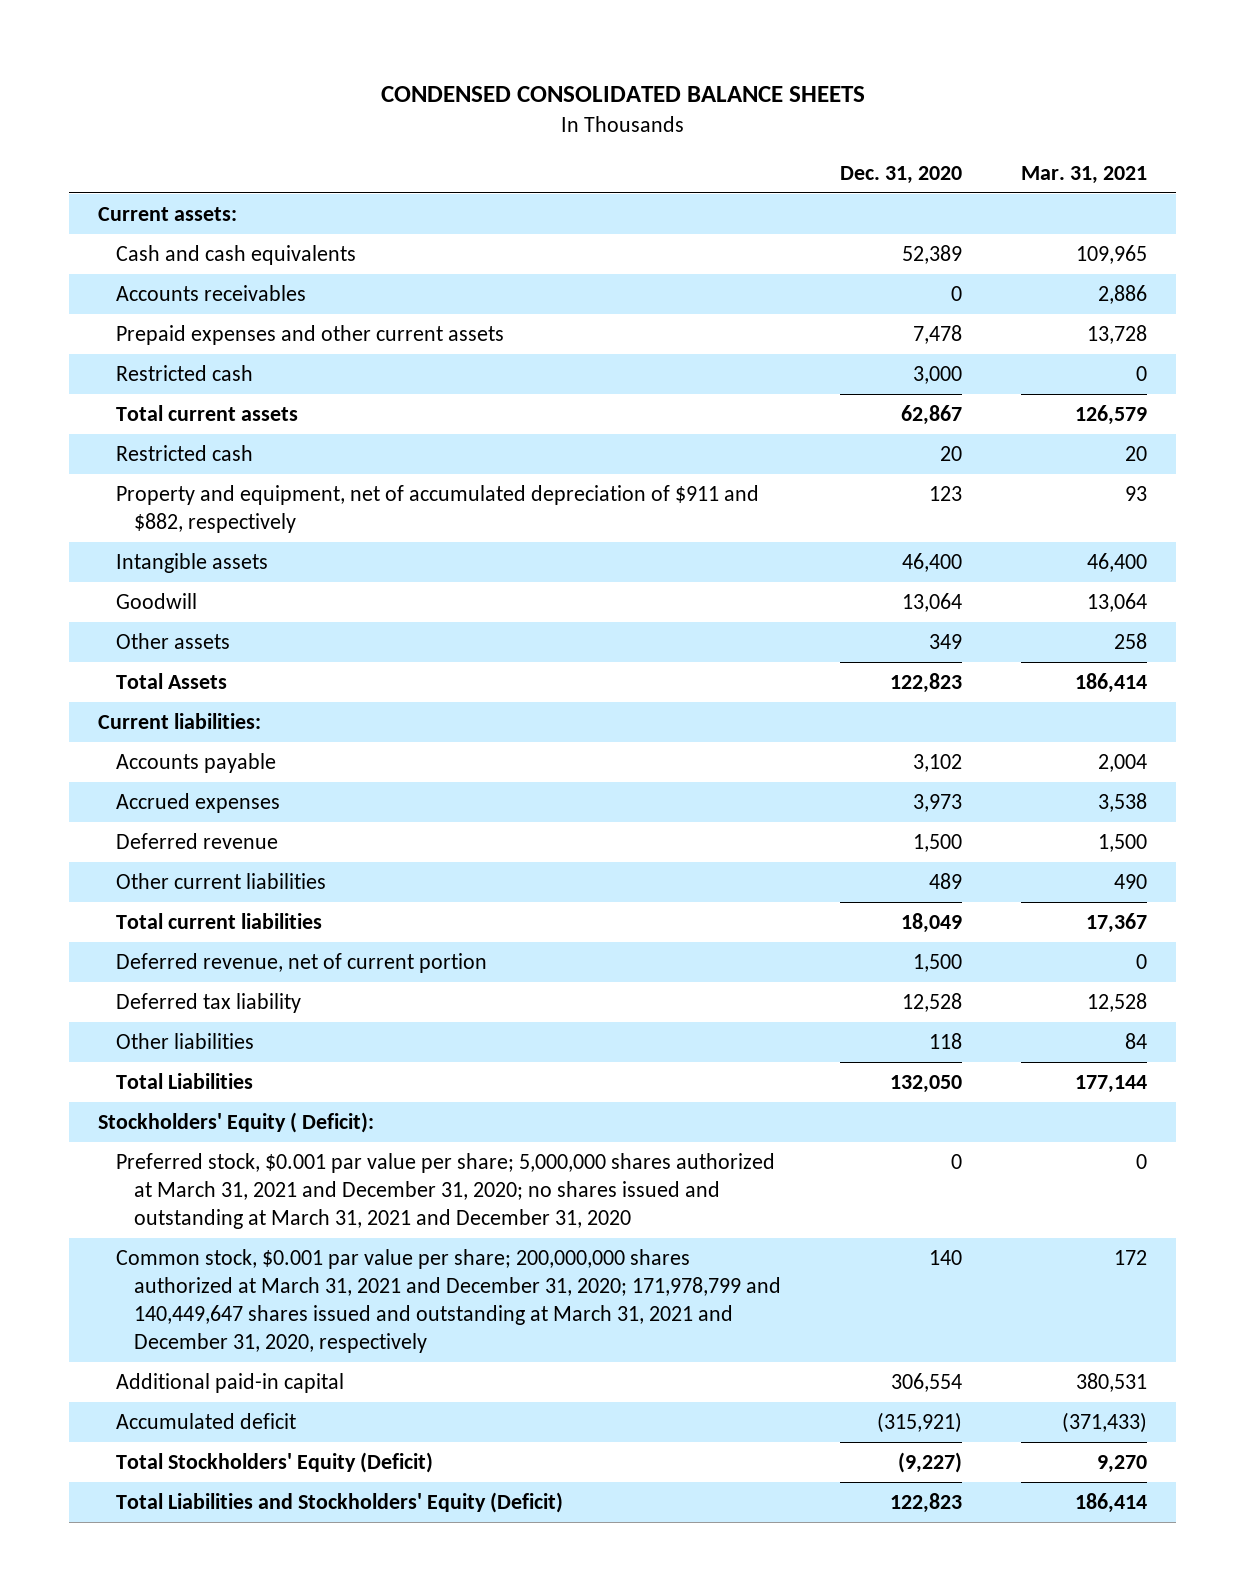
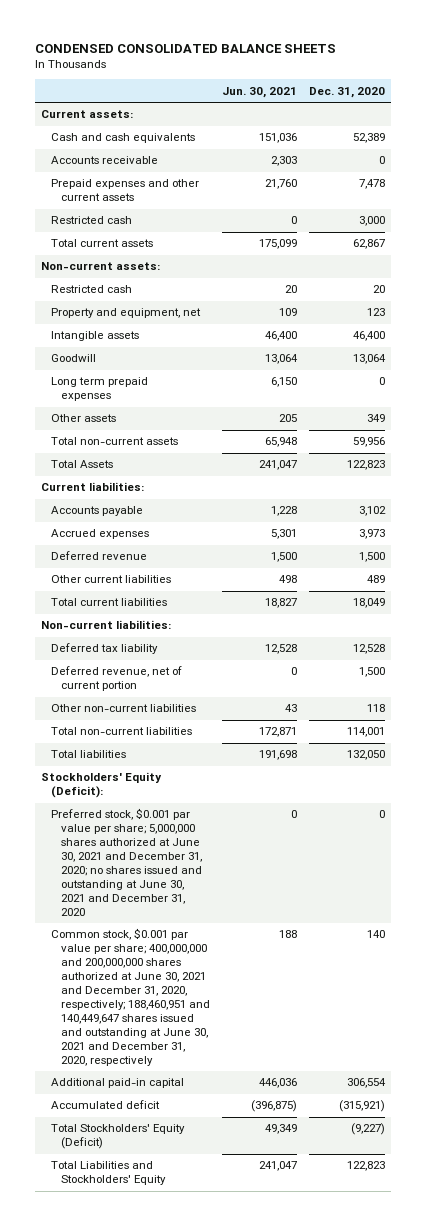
[1020,166,1147,185] Mar. 31, 2021 -> none
none -> [222,86,298,98] Jun. 30, 2021
[116,284,307,301] Accounts receivables -> [51,156,159,165] Accounts receivable
none -> [40,262,160,271] Non-current assets:
[116,484,760,533] Property and equipment, net of accumulated depreciation of $911 and $882, respectively -> [51,308,202,319] Property and equipment, net
none -> [51,377,149,402] Long term prepaid expenses
none -> [51,437,179,446] Total non-current assets
none -> [40,620,171,630] Non-current liabilities:
[116,952,488,973] Deferred revenue, net of current portion -> [51,666,183,692] Deferred revenue, net of current portion
[116,1032,255,1049] Other liabilities -> [51,704,197,713] Other non-current liabilities
none -> [51,727,193,736] Total non-current liabilities
[116,1072,254,1089] Total Liabilities -> [51,750,127,759] Total liabilities
[98,1111,375,1133] Stockholders' Equity ( Deficit): -> [40,772,162,799] Stockholders' Equity (Deficit):
[116,1152,776,1229] Preferred stock, $0.001 par value per share; 5,000,000 shares authorized at March 31, 2021 and December 31, 2020; no shares issued and outstanding at March 31, 2021 and December 31, 2020 -> [51,808,203,916] Preferred stock, $0.001 par value per share; 5,000,000 shares authorized at June 30, 2021 and December 31, 2020; no shares issued and outstanding at June 30, 2021 and December 31, 2020
[116,1248,782,1354] Common stock, $0.001 par value per share; 200,000,000 shares authorized at March 31, 2021 and December 31, 2020; 171,978,799 and 140,449,647 shares issued and outstanding at March 31, 2021 and December 31, 2020, respectively -> [51,928,211,1066] Common stock, $0.001 par value per share; 400,000,000 and 200,000,000 shares authorized at June 30, 2021 and December 31, 2020, respectively; 188,460,951 and 140,449,647 shares issued and outstanding at June 30, 2021 and December 31, 2020, respectively
[116,1491,564,1513] Total Liabilities and Stockholders' Equity (Deficit) -> [51,1161,167,1186] Total Liabilities and Stockholders' Equity

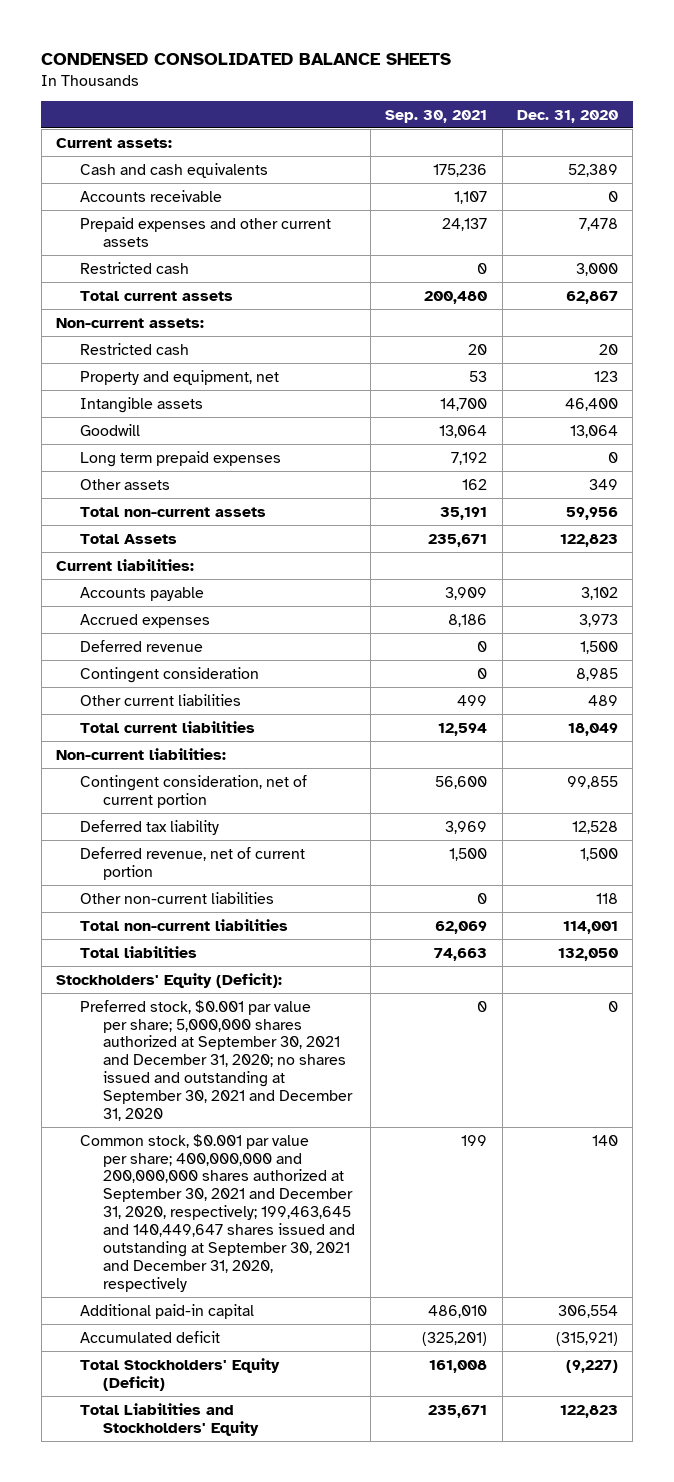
[222,86,298,98] Jun. 30, 2021 -> none
none -> [385,109,488,123] Sep. 30, 2021
none -> [79,666,259,683] Contingent consideration
none -> [79,774,307,808] Contingent consideration, net of current portion
[51,808,203,916] Preferred stock, $0.001 par value per share; 5,000,000 shares authorized at June 30, 2021 and December 31, 2020; no shares issued and outstanding at June 30, 2021 and December 31, 2020 -> [79,999,354,1122] Preferred stock, $0.001 par value per share; 5,000,000 shares authorized at September 30, 2021 and December 31, 2020; no shares issued and outstanding at September 30, 2021 and December 31, 2020
[51,928,211,1066] Common stock, $0.001 par value per share; 400,000,000 and 200,000,000 shares authorized at June 30, 2021 and December 31, 2020, respectively; 188,460,951 and 140,449,647 shares issued and outstanding at June 30, 2021 and December 31, 2020, respectively -> [79,1133,356,1292] Common stock, $0.001 par value per share; 400,000,000 and 200,000,000 shares authorized at September 30, 2021 and December 31, 2020, respectively; 199,463,645 and 140,449,647 shares issued and outstanding at September 30, 2021 and December 31, 2020, respectively

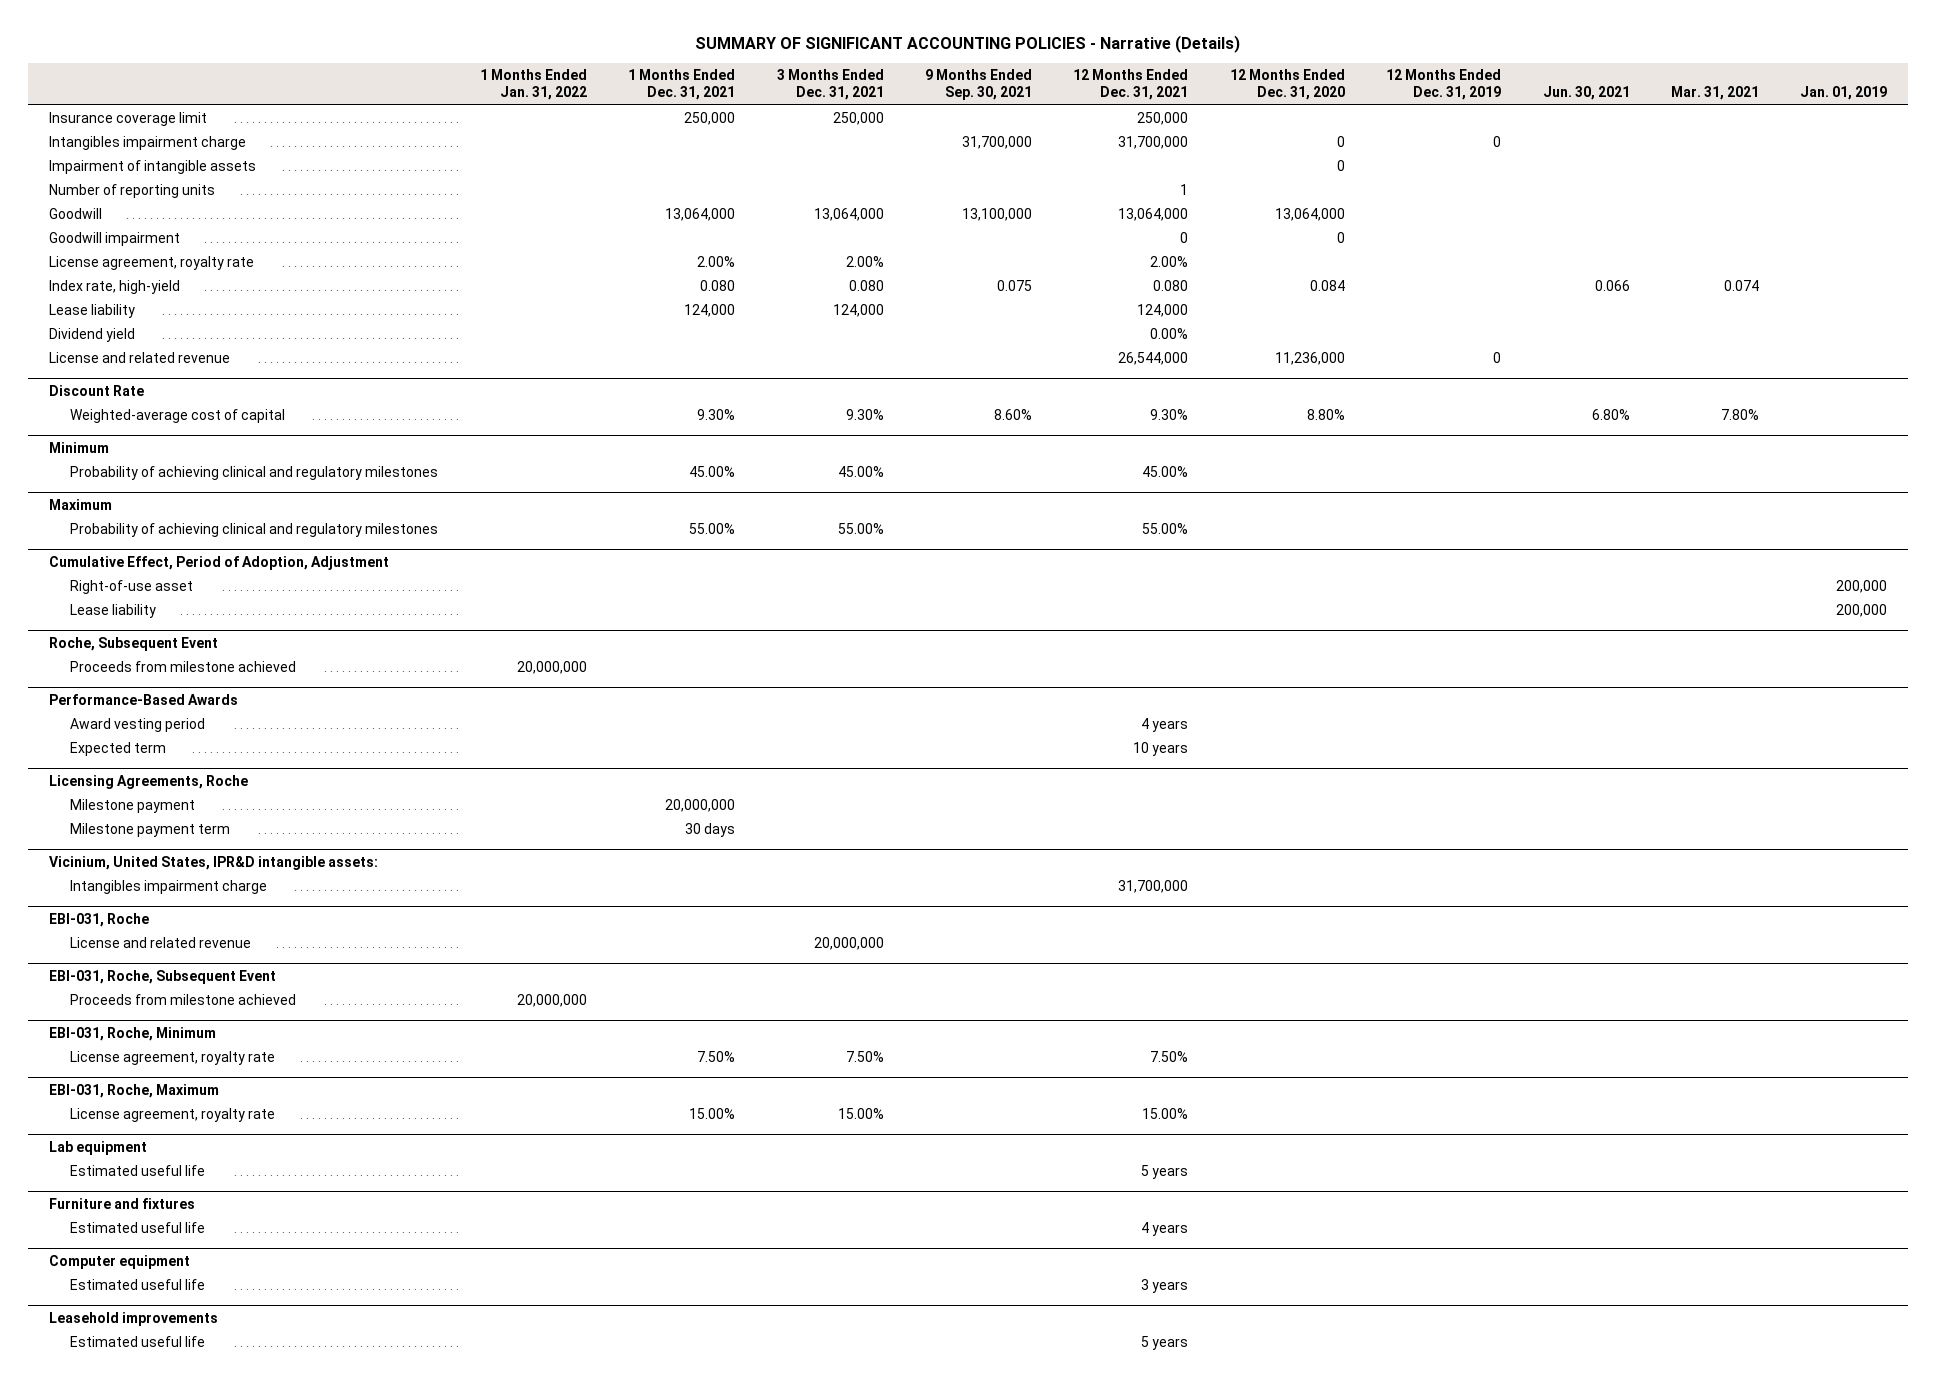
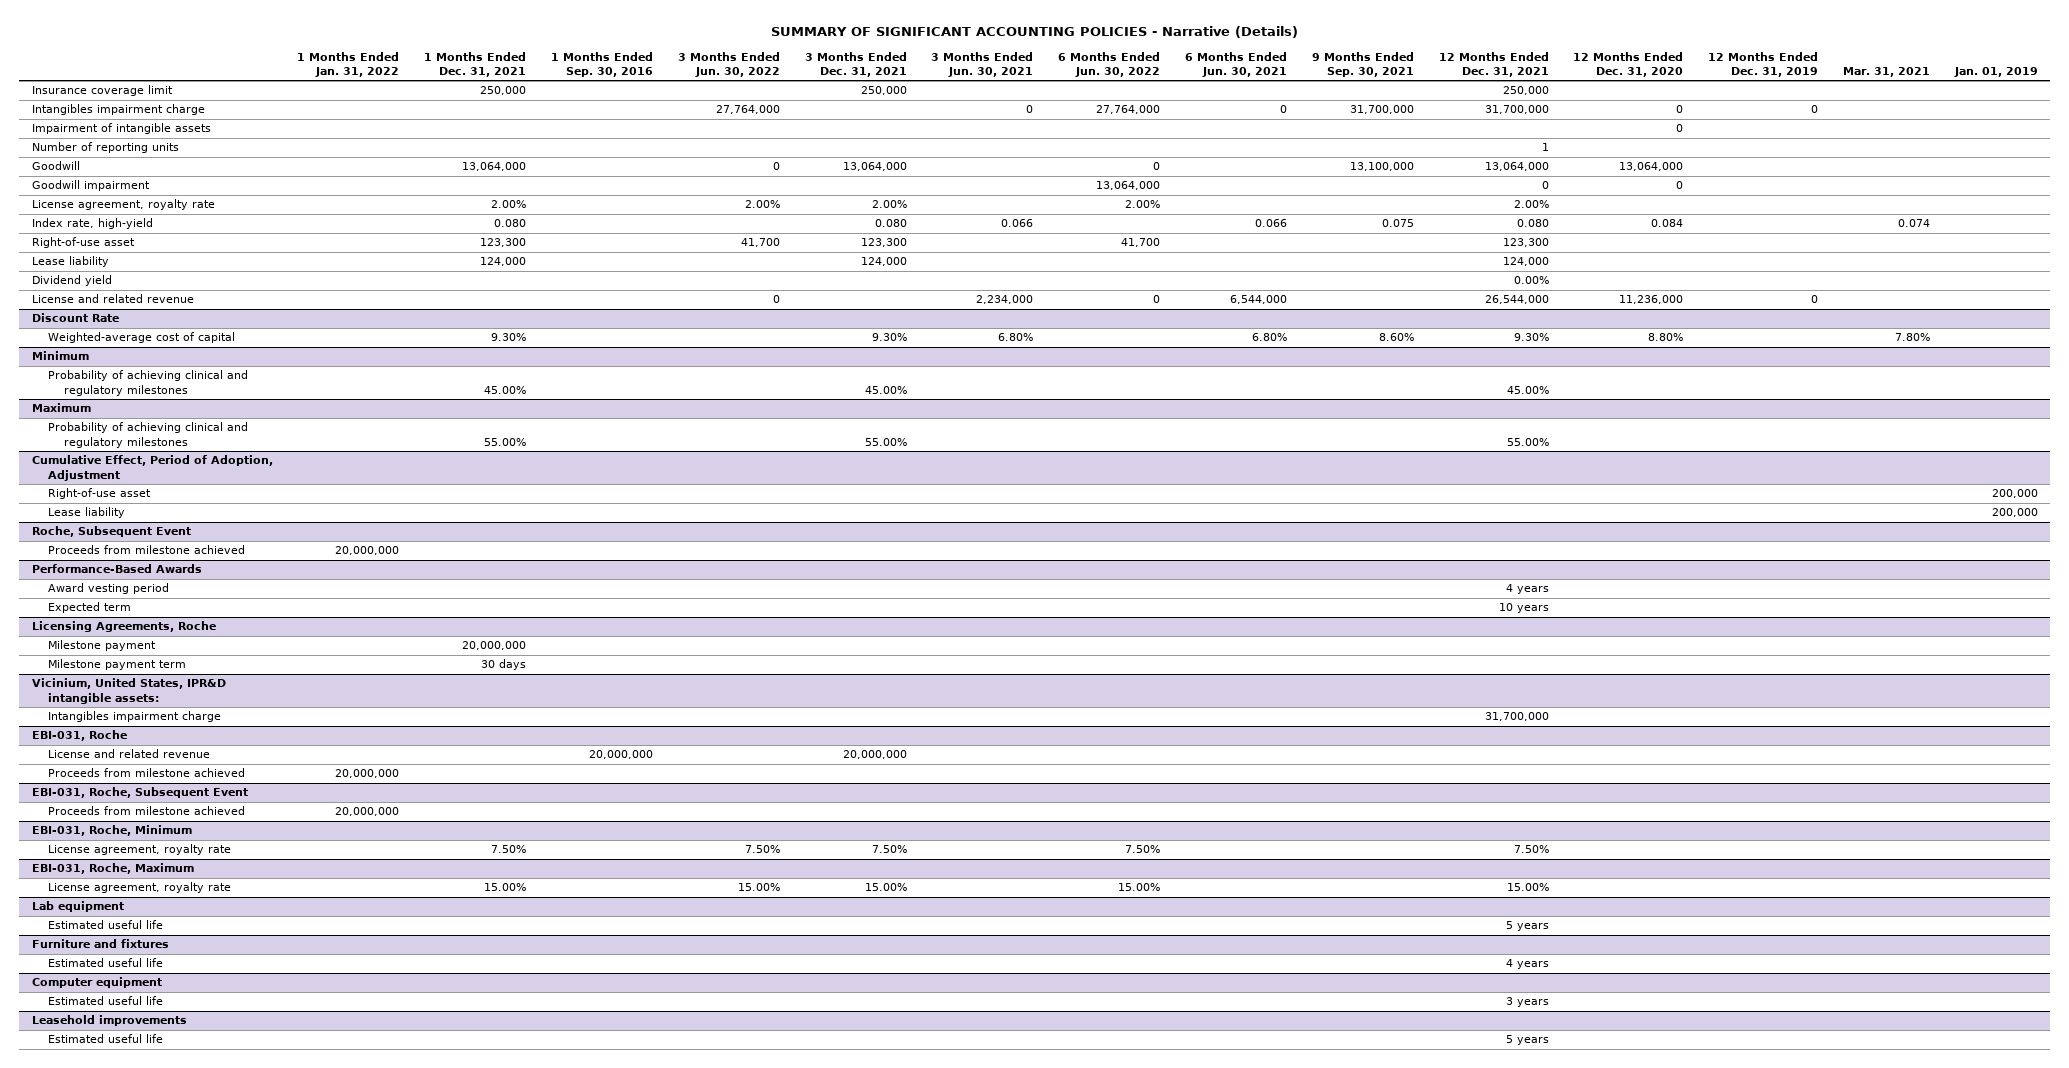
[1542,86,1630,101] Jun. 30, 2021 -> none
none -> [551,51,654,77] 1 Months Ended Sep. 30, 2016
none -> [677,51,780,77] 3 Months Ended Jun. 30, 2022
none -> [931,51,1034,77] 3 Months Ended Jun. 30, 2021
none -> [1058,51,1161,77] 6 Months Ended Jun. 30, 2022
none -> [1185,51,1288,77] 6 Months Ended Jun. 30, 2021
none -> [31,237,135,249] Right-of-use asset
none -> [47,768,245,778] Proceeds from milestone achieved

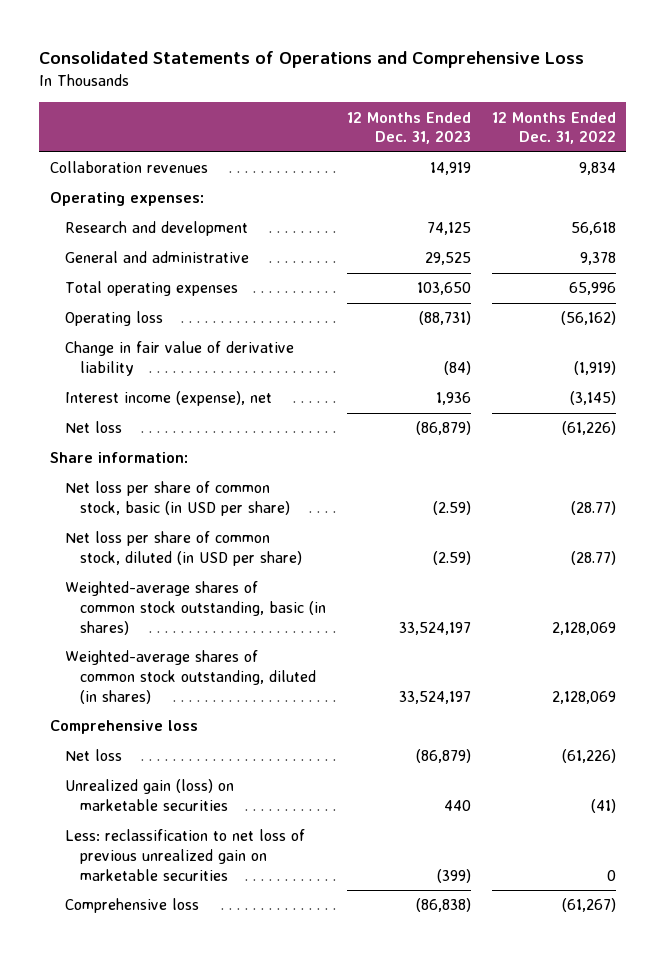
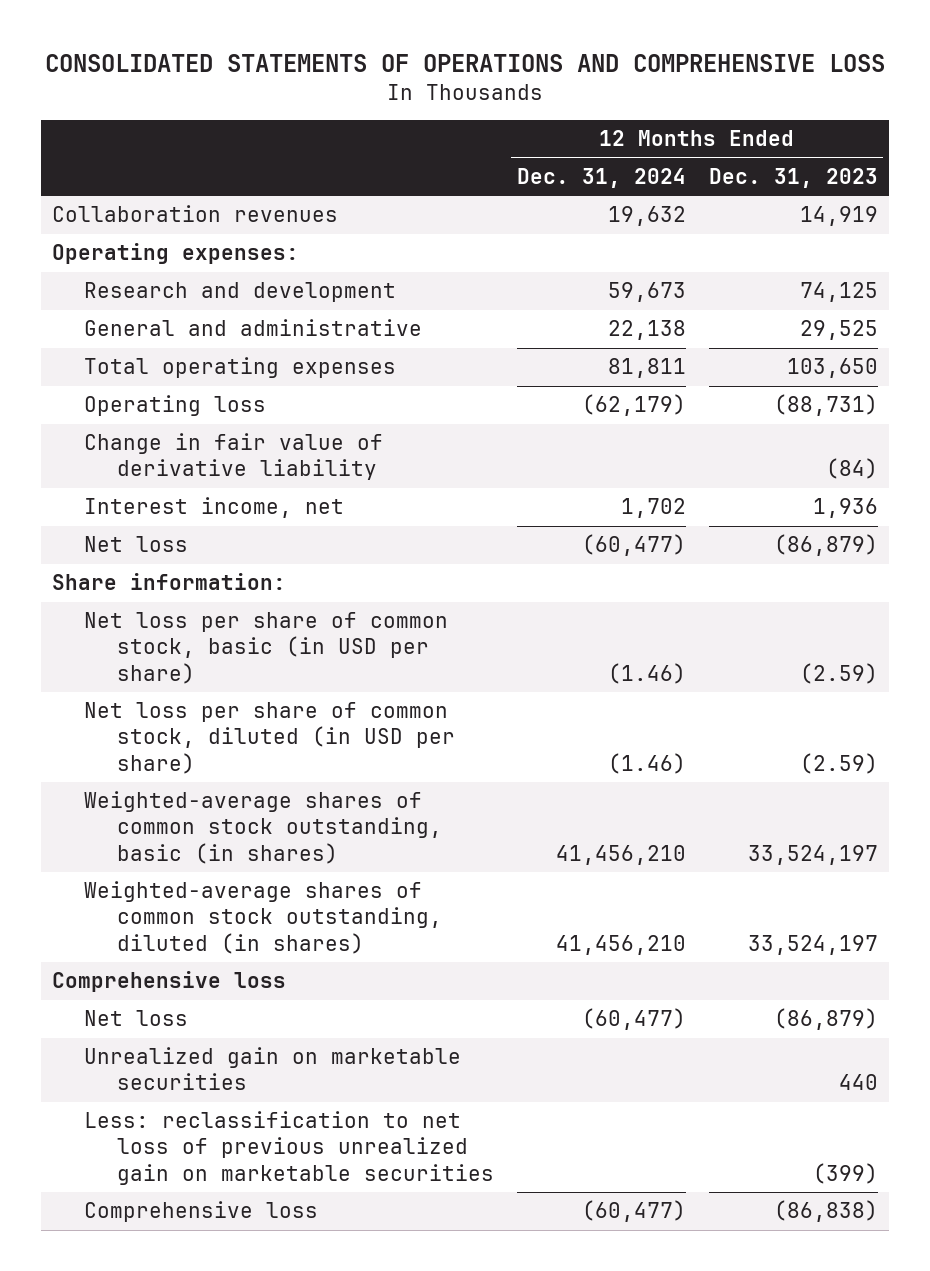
[39,51,585,69] Consolidated Statements of Operations and Comprehensive Loss -> [44,54,885,73] CONSOLIDATED STATEMENTS OF OPERATIONS AND COMPREHENSIVE LOSS
[491,111,616,145] 12 Months Ended Dec. 31, 2022 -> none
none -> [516,168,686,189] Dec. 31, 2024
[64,391,272,407] Interest income (expense), net -> [84,497,345,519] Interest income, net
[64,779,234,812] Unrealized gain (loss) on marketable securities -> [84,1047,462,1091] Unrealized gain on marketable securities

